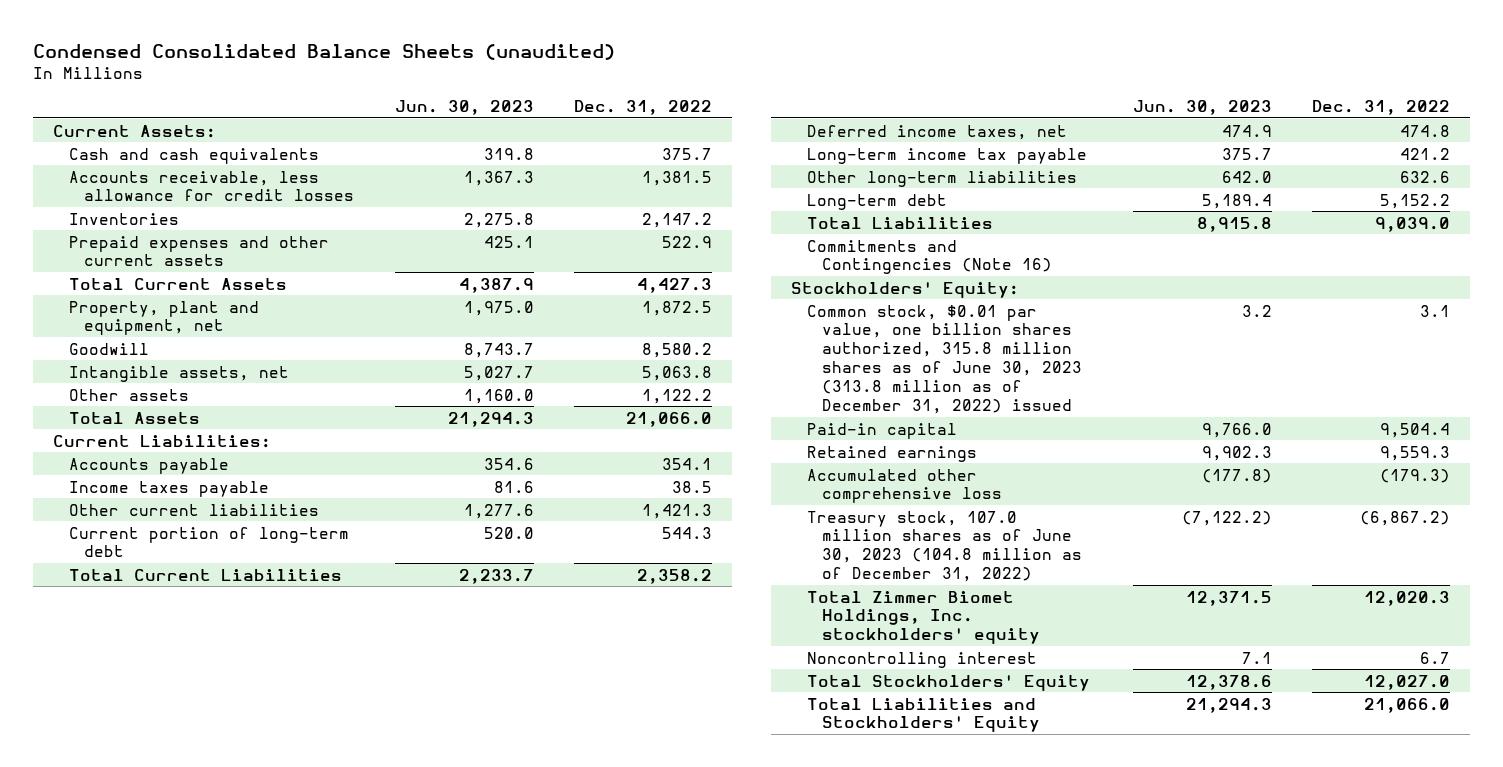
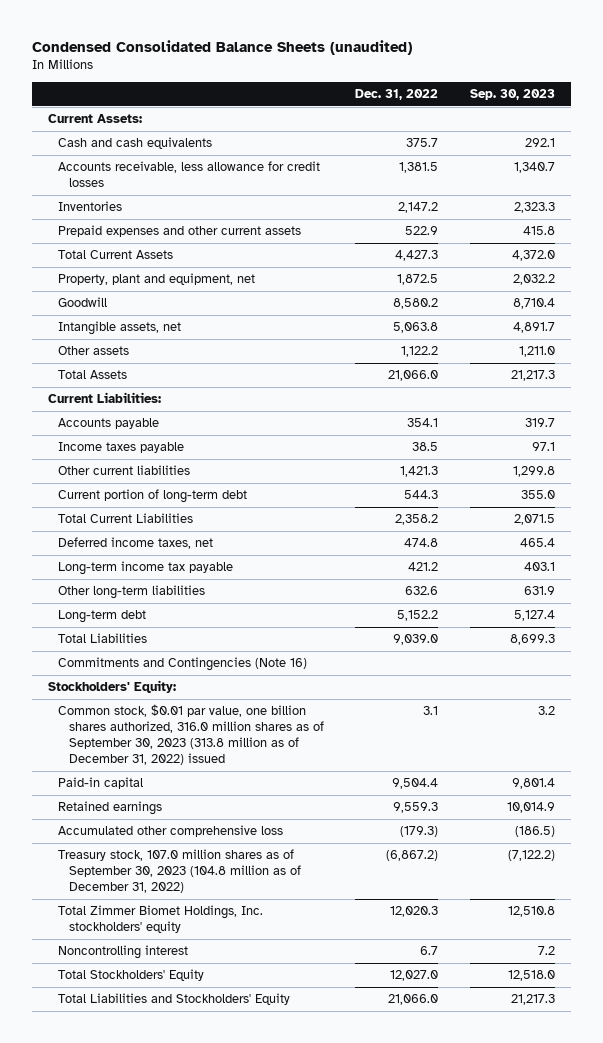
[394,100,534,116] Jun. 30, 2023 -> none
none -> [469,89,555,101] Sep. 30, 2023
[806,304,1083,414] Common stock, $0.01 par value, one billion shares authorized, 315.8 million shares as of June 30, 2023 (313.8 million as of December 31, 2022) issued -> [58,704,324,765] Common stock, $0.01 par value, one billion shares authorized, 316.0 million shares as of September 30, 2023 (313.8 million as of December 31, 2022) issued
[806,510,1083,583] Treasury stock, 107.0 million shares as of June 30, 2023 (104.8 million as of December 31, 2022) -> [58,849,301,894] Treasury stock, 107.0 million shares as of September 30, 2023 (104.8 million as of December 31, 2022)

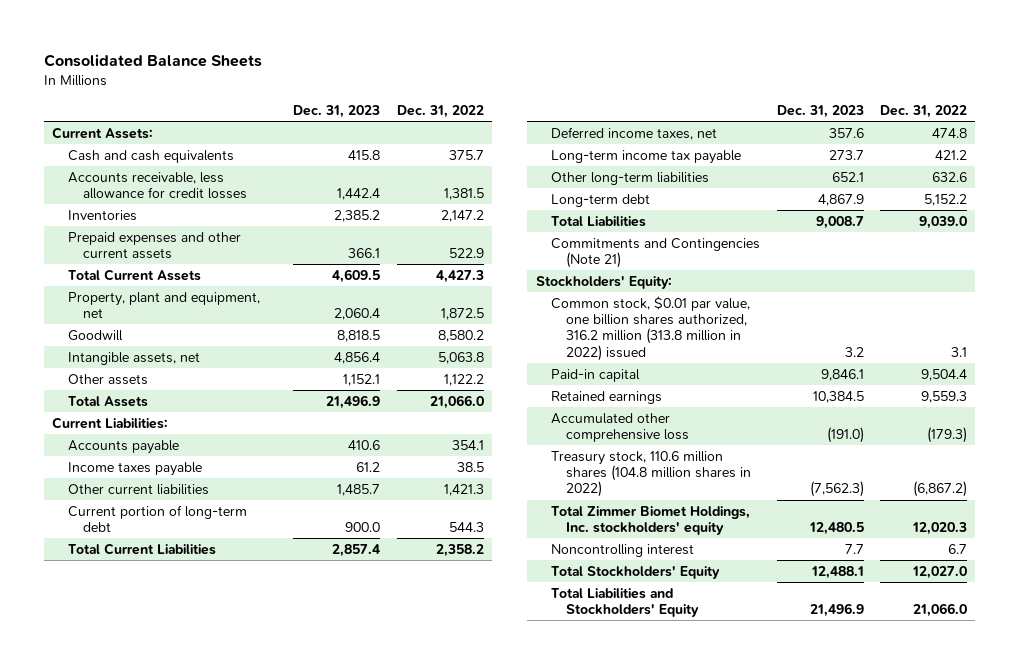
[32,39,413,55] Condensed Consolidated Balance Sheets (unaudited) -> [43,53,262,67] Consolidated Balance Sheets
[469,89,555,101] Sep. 30, 2023 -> none
none -> [293,104,381,118] Dec. 31, 2023
[58,657,308,672] Commitments and Contingencies (Note 16) -> [550,237,760,269] Commitments and Contingencies (Note 21)
[58,704,324,765] Common stock, $0.01 par value, one billion shares authorized, 316.0 million shares as of September 30, 2023 (313.8 million as of December 31, 2022) issued -> [550,295,750,361] Common stock, $0.01 par value, one billion shares authorized, 316.2 million (313.8 million in 2022) issued
[58,849,301,894] Treasury stock, 107.0 million shares as of September 30, 2023 (104.8 million as of December 31, 2022) -> [550,450,752,498] Treasury stock, 110.6 million shares (104.8 million shares in 2022)

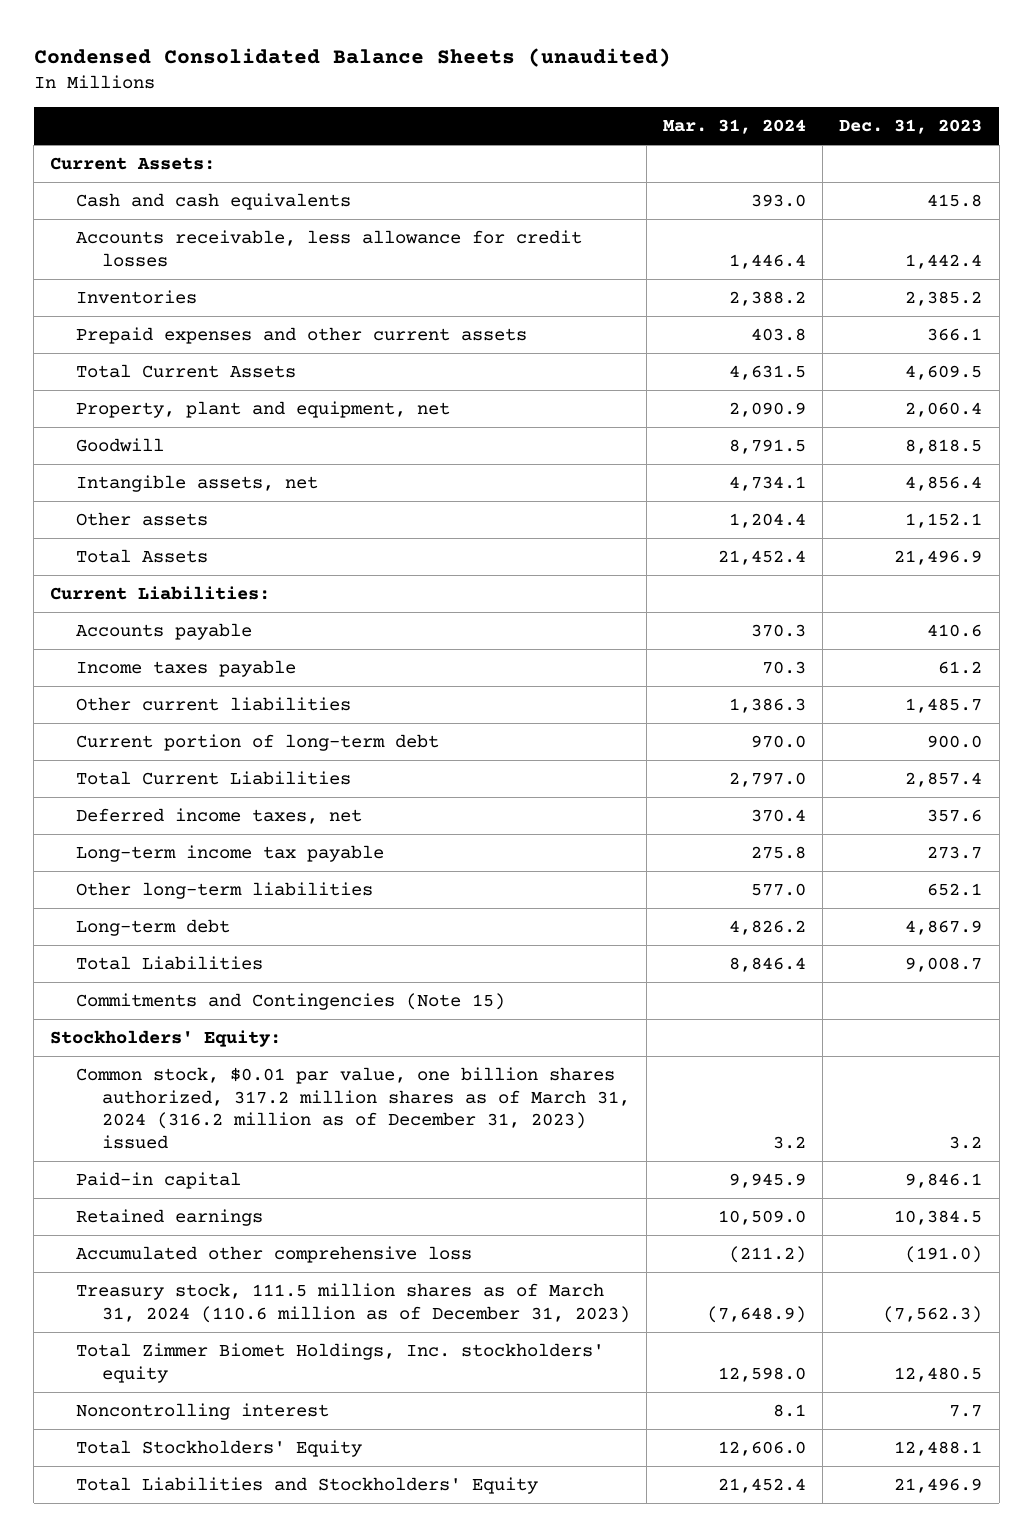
[43,53,262,67] Consolidated Balance Sheets -> [33,47,671,67] Condensed Consolidated Balance Sheets (unaudited)
[396,104,484,118] Dec. 31, 2022 -> none
none -> [663,119,807,135] Mar. 31, 2024
[550,237,760,269] Commitments and Contingencies (Note 21) -> [76,993,506,1011] Commitments and Contingencies (Note 15)
[550,295,750,361] Common stock, $0.01 par value, one billion shares authorized, 316.2 million (313.8 million in 2022) issued -> [76,1067,631,1149] Common stock, $0.01 par value, one billion shares authorized, 317.2 million shares as of March 31, 2024 (316.2 million as of December 31, 2023) issued
[550,450,752,498] Treasury stock, 110.6 million shares (104.8 million shares in 2022) -> [76,1283,631,1323] Treasury stock, 111.5 million shares as of March 31, 2024 (110.6 million as of December 31, 2023)

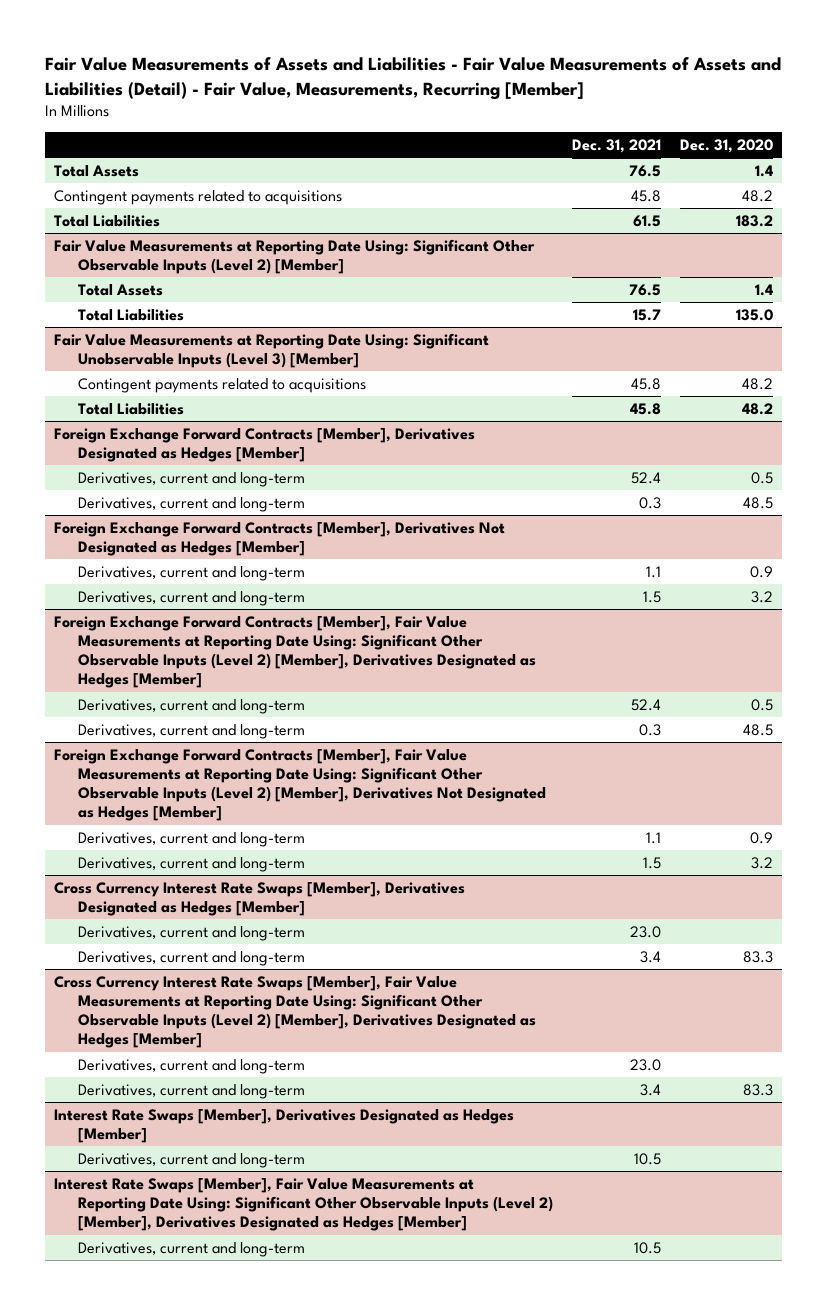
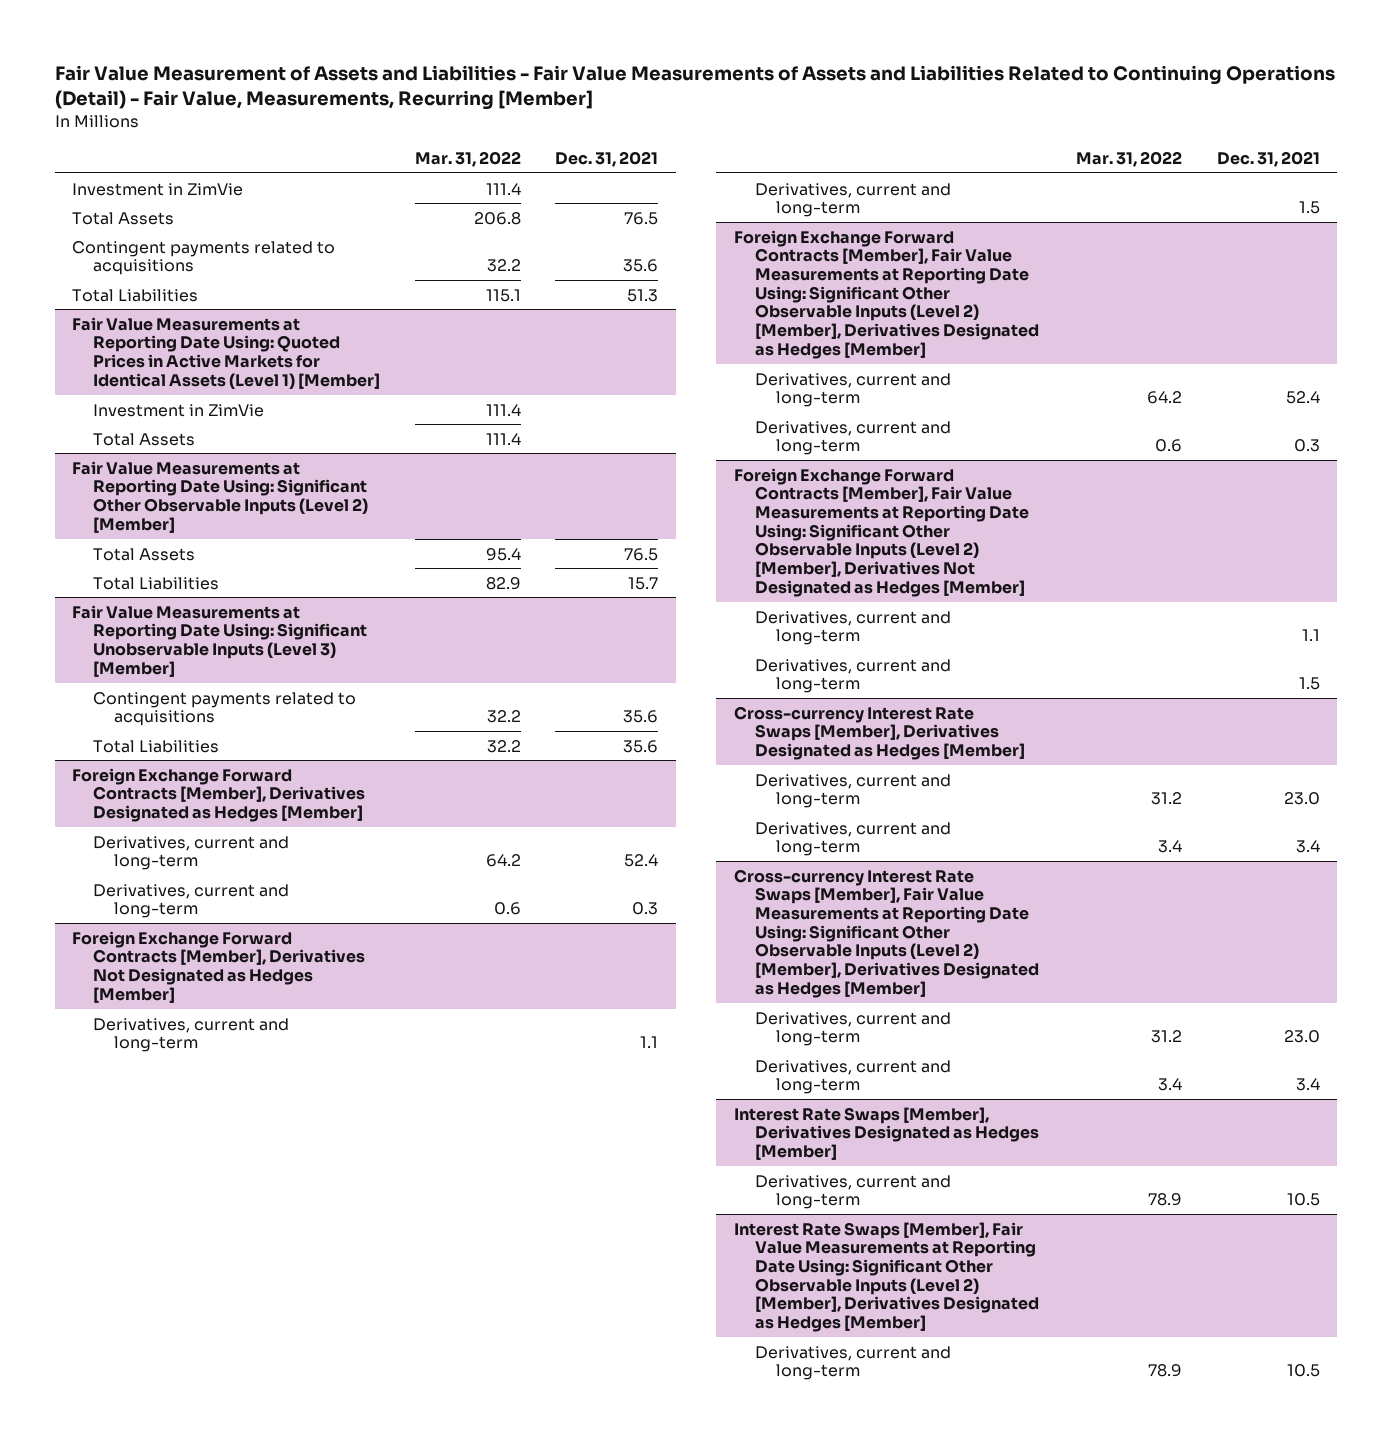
[44,56,781,100] Fair Value Measurements of Assets and Liabilities - Fair Value Measurements of Assets and Liabilities (Detail) - Fair Value, Measurements, Recurring [Member] -> [54,64,1335,111] Fair Value Measurement of Assets and Liabilities - Fair Value Measurements of Assets and Liabilities Related to Continuing Operations (Detail) - Fair Value, Measurements, Recurring [Member]
[679,139,773,154] Dec. 31, 2020 -> none
none -> [414,150,521,167] Mar. 31, 2022
none -> [71,182,243,196] Investment in ZimVie
[630,189,661,202] 45.8 -> [623,259,659,273] 35.6
[632,214,661,227] 61.5 -> [627,288,659,302] 51.3
none -> [71,316,381,389] Fair Value Measurements at Reporting Date Using: Quoted Prices in Active Markets for Identical Assets (Level 1) [Member]
none -> [93,403,265,417] Investment in ZimVie
none -> [93,432,196,446] Total Assets
[630,377,661,390] 45.8 -> [623,710,659,724] 35.6
[629,402,661,415] 45.8 -> [623,739,659,753] 35.6
[54,881,466,917] Cross Currency Interest Rate Swaps [Member], Derivatives Designated as Hedges [Member] -> [733,705,1025,761] Cross-currency Interest Rate Swaps [Member], Derivatives Designated as Hedges [Member]
[54,975,537,1049] Cross Currency Interest Rate Swaps [Member], Fair Value Measurements at Reporting Date Using: Significant Other Observable Inputs (Level 2) [Member], Derivatives Designated as Hedges [Member] -> [733,868,1039,998] Cross-currency Interest Rate Swaps [Member], Fair Value Measurements at Reporting Date Using: Significant Other Observable Inputs (Level 2) [Member], Derivatives Designated as Hedges [Member]

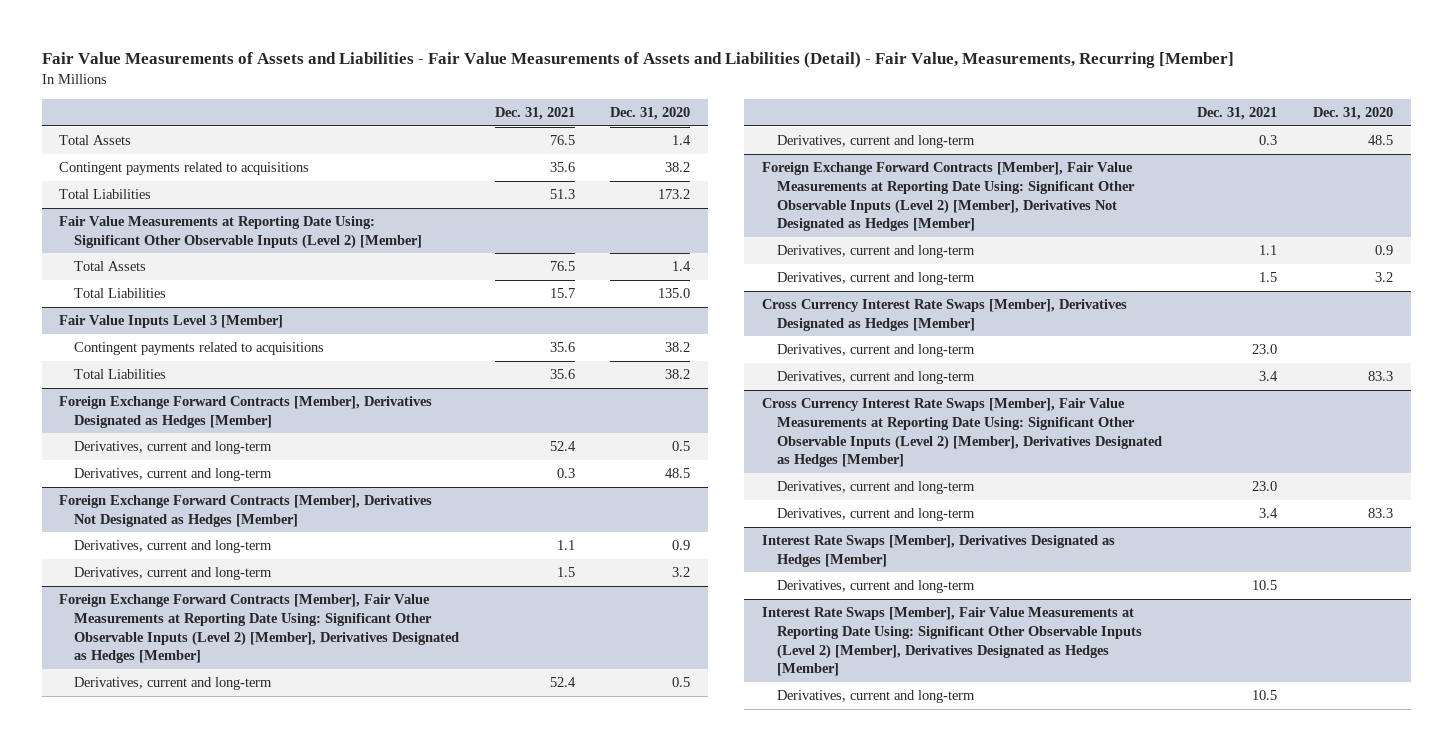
[54,64,1335,111] Fair Value Measurement of Assets and Liabilities - Fair Value Measurements of Assets and Liabilities Related to Continuing Operations (Detail) - Fair Value, Measurements, Recurring [Member] -> [41,52,1234,69] Fair Value Measurements of Assets and Liabilities - Fair Value Measurements of Assets and Liabilities (Detail) - Fair Value, Measurements, Recurring [Member]
[414,150,521,167] Mar. 31, 2022 -> none
none -> [610,106,691,120] Dec. 31, 2020
[71,182,243,196] Investment in ZimVie -> none
[71,316,381,389] Fair Value Measurements at Reporting Date Using: Quoted Prices in Active Markets for Identical Assets (Level 1) [Member] -> none
[93,403,265,417] Investment in ZimVie -> none
[93,432,196,446] Total Assets -> none
[71,604,368,677] Fair Value Measurements at Reporting Date Using: Significant Unobservable Inputs (Level 3) [Member] -> [59,315,284,329] Fair Value Inputs Level 3 [Member]
[733,705,1025,761] Cross-currency Interest Rate Swaps [Member], Derivatives Designated as Hedges [Member] -> [762,299,1128,331] Cross Currency Interest Rate Swaps [Member], Derivatives Designated as Hedges [Member]
[733,868,1039,998] Cross-currency Interest Rate Swaps [Member], Fair Value Measurements at Reporting Date Using: Significant Other Observable Inputs (Level 2) [Member], Derivatives Designated as Hedges [Member] -> [762,398,1163,468] Cross Currency Interest Rate Swaps [Member], Fair Value Measurements at Reporting Date Using: Significant Other Observable Inputs (Level 2) [Member], Derivatives Designated as Hedges [Member]

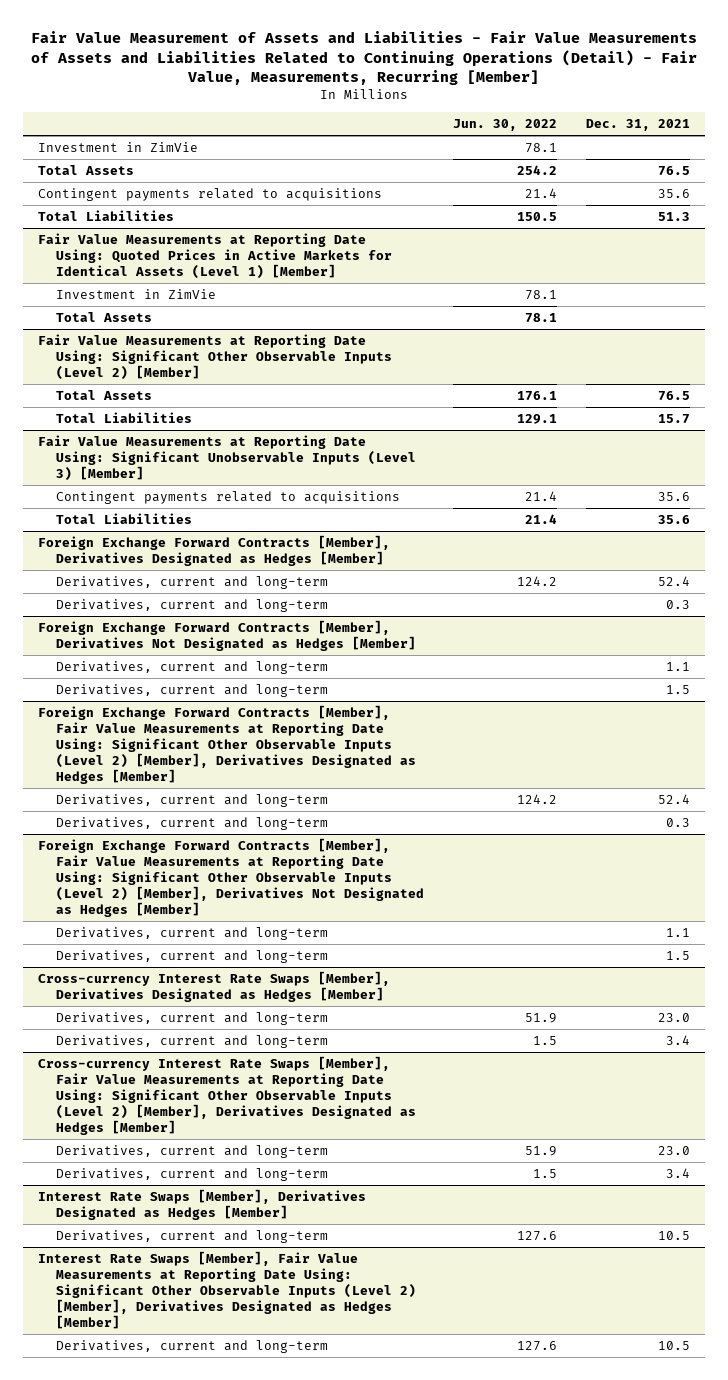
[41,52,1234,69] Fair Value Measurements of Assets and Liabilities - Fair Value Measurements of Assets and Liabilities (Detail) - Fair Value, Measurements, Recurring [Member] -> [31,30,698,86] Fair Value Measurement of Assets and Liabilities - Fair Value Measurements of Assets and Liabilities Related to Continuing Operations (Detail) - Fair Value, Measurements, Recurring [Member]
[610,106,691,120] Dec. 31, 2020 -> none
none -> [452,119,557,132] Jun. 30, 2022
none -> [37,142,198,153] Investment in ZimVie
none -> [37,233,392,280] Fair Value Measurements at Reporting Date Using: Quoted Prices in Active Markets for Identical Assets (Level 1) [Member]
none -> [55,289,216,300] Investment in ZimVie
none -> [55,312,152,323] Total Assets
[59,315,284,329] Fair Value Inputs Level 3 [Member] -> [37,435,416,482] Fair Value Measurements at Reporting Date Using: Significant Unobservable Inputs (Level 3) [Member]
[762,299,1128,331] Cross Currency Interest Rate Swaps [Member], Derivatives Designated as Hedges [Member] -> [37,971,390,1003] Cross-currency Interest Rate Swaps [Member], Derivatives Designated as Hedges [Member]
[762,398,1163,468] Cross Currency Interest Rate Swaps [Member], Fair Value Measurements at Reporting Date Using: Significant Other Observable Inputs (Level 2) [Member], Derivatives Designated as Hedges [Member] -> [37,1056,416,1135] Cross-currency Interest Rate Swaps [Member], Fair Value Measurements at Reporting Date Using: Significant Other Observable Inputs (Level 2) [Member], Derivatives Designated as Hedges [Member]

